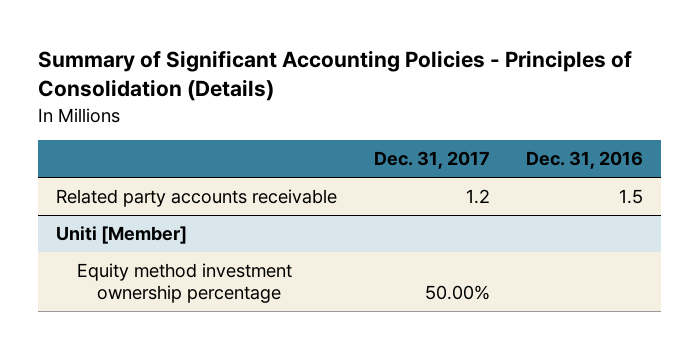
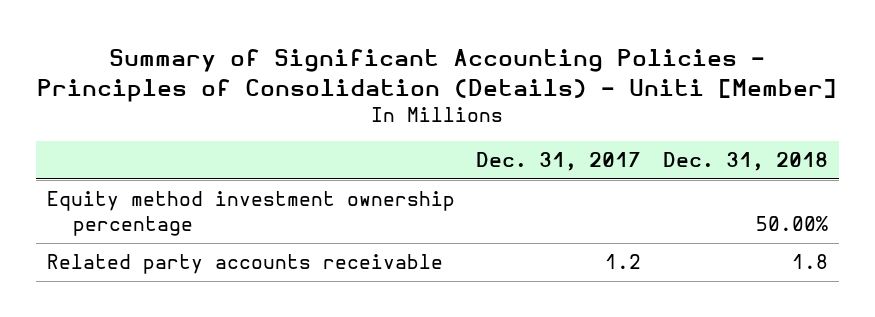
[38,50,633,102] Summary of Significant Accounting Policies - Principles of Consolidation (Details) -> [37,48,838,102] Summary of Significant Accounting Policies - Principles of Consolidation (Details) - Uniti [Member]
[525,151,643,170] Dec. 31, 2016 -> none
none -> [662,151,828,171] Dec. 31, 2018
none -> [46,191,455,237] Equity method investment ownership percentage
[56,226,188,245] Uniti [Member] -> none
[76,263,292,304] Equity method investment ownership percentage -> none

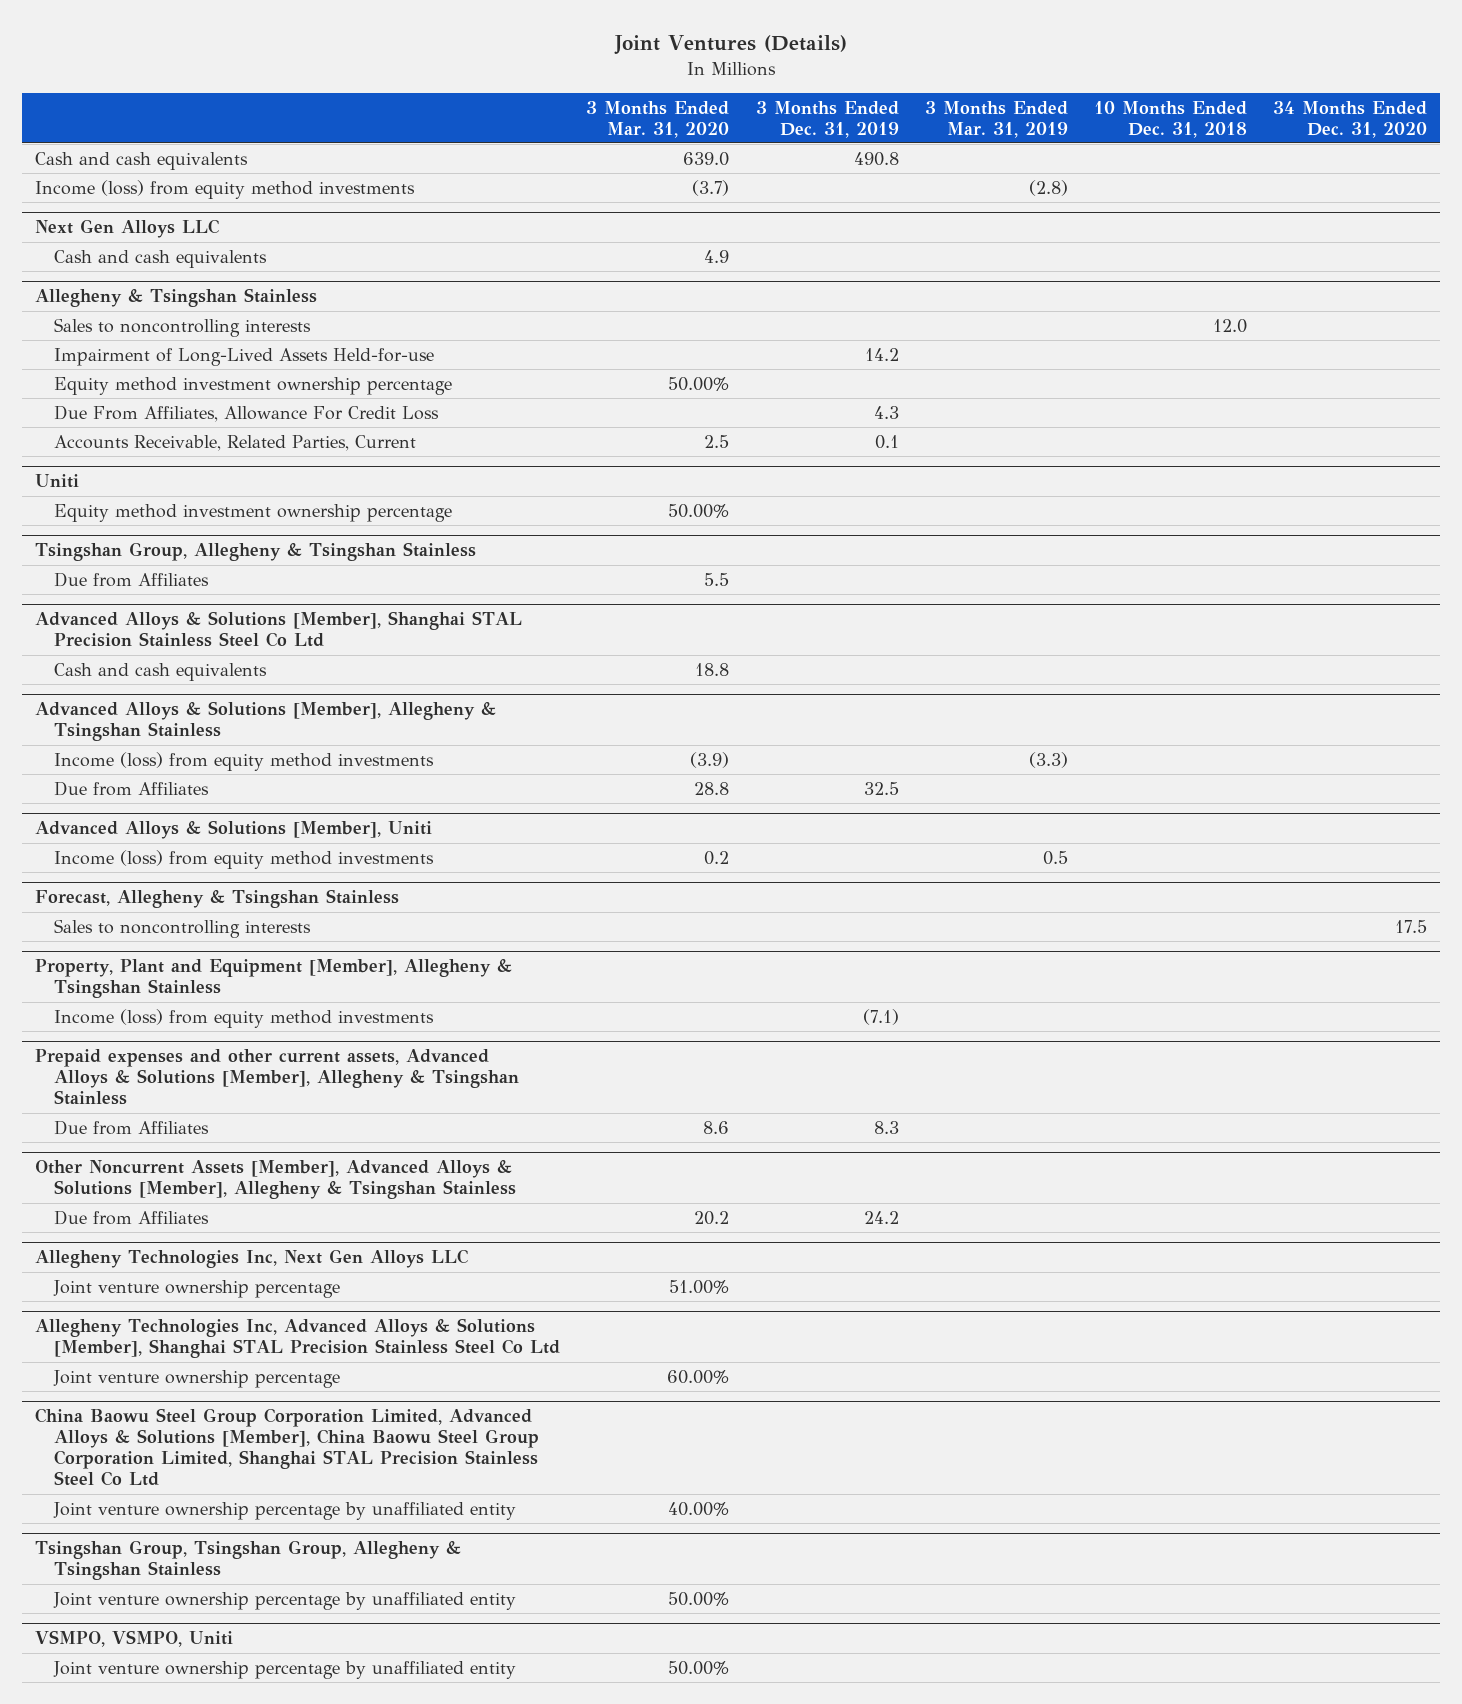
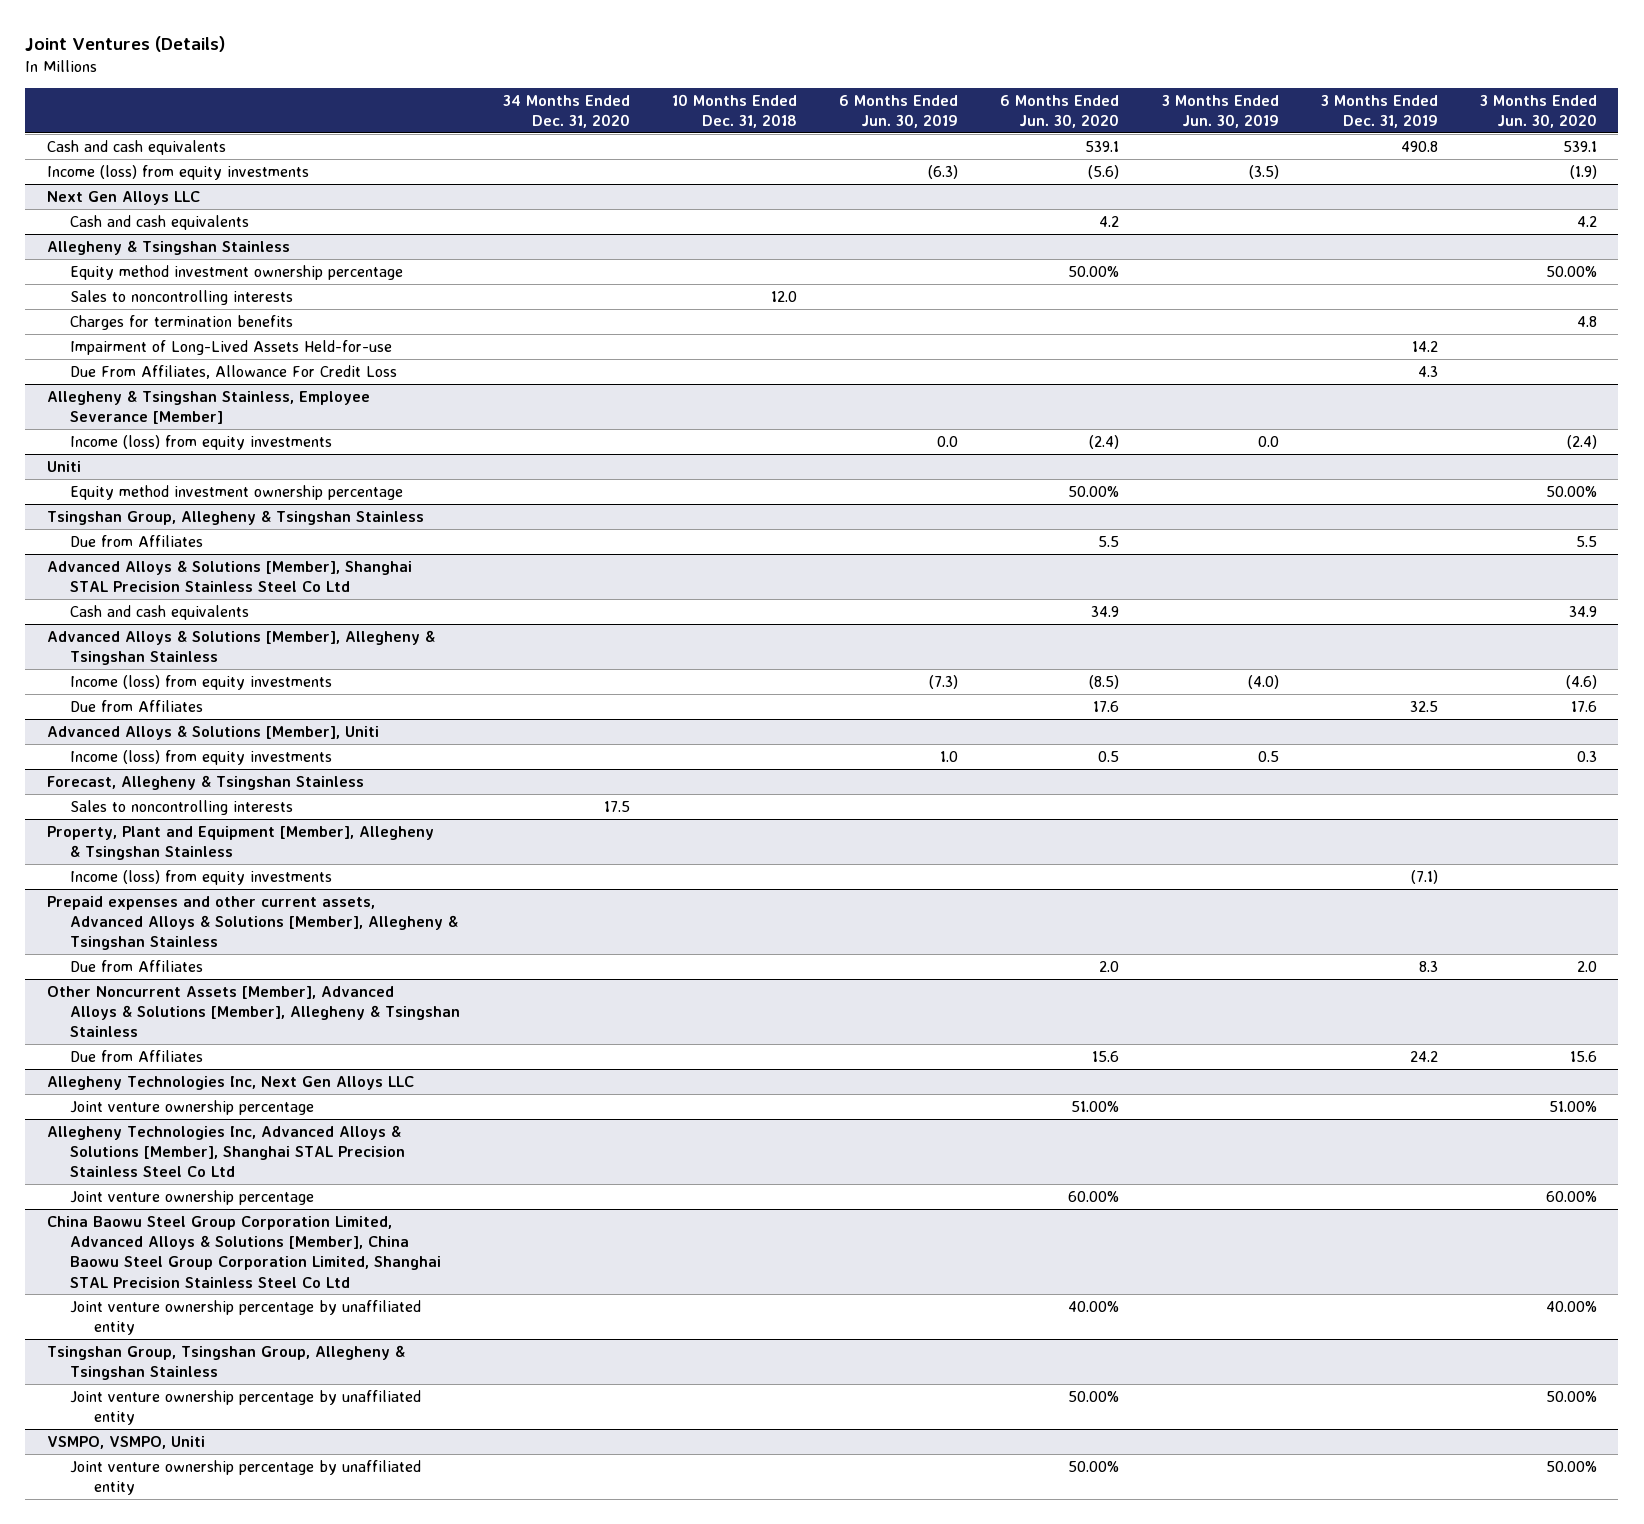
[586,100,730,138] 3 Months Ended Mar. 31, 2020 -> none
[924,100,1068,138] 3 Months Ended Mar. 31, 2019 -> none
none -> [839,94,959,128] 6 Months Ended Jun. 30, 2019
none -> [1000,94,1120,128] 6 Months Ended Jun. 30, 2020
none -> [1161,94,1279,128] 3 Months Ended Jun. 30, 2019
none -> [1480,94,1598,128] 3 Months Ended Jun. 30, 2020
[34,179,415,199] Income (loss) from equity method investments -> [46,164,309,180] Income (loss) from equity investments
[54,376,453,395] Equity method investment ownership percentage -> [70,264,404,280] Equity method investment ownership percentage
none -> [70,314,294,330] Charges for termination benefits
[54,434,417,451] Accounts Receivable, Related Parties, Current -> none
none -> [46,389,370,424] Allegheny & Tsingshan Stainless, Employee Severance [Member]
none -> [70,434,333,450] Income (loss) from equity investments
[54,751,435,771] Income (loss) from equity method investments -> [70,674,333,690] Income (loss) from equity investments
[54,849,435,869] Income (loss) from equity method investments -> [70,749,333,765] Income (loss) from equity investments
[54,1008,435,1028] Income (loss) from equity method investments -> [70,869,333,885] Income (loss) from equity investments

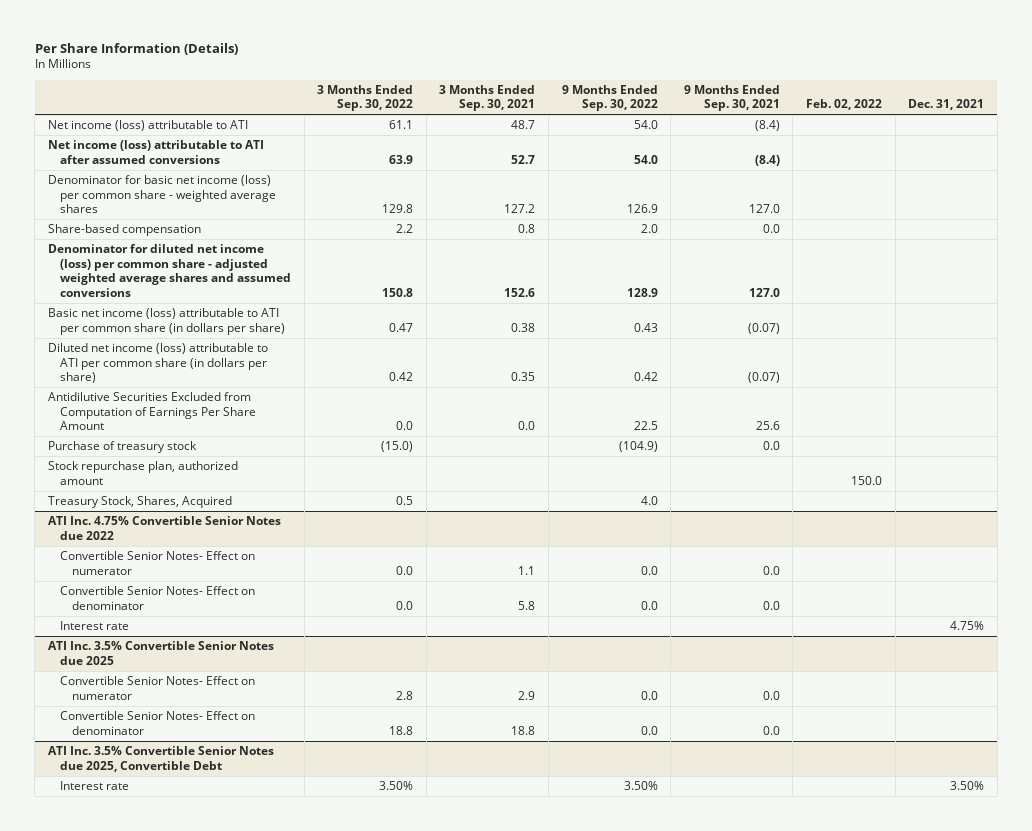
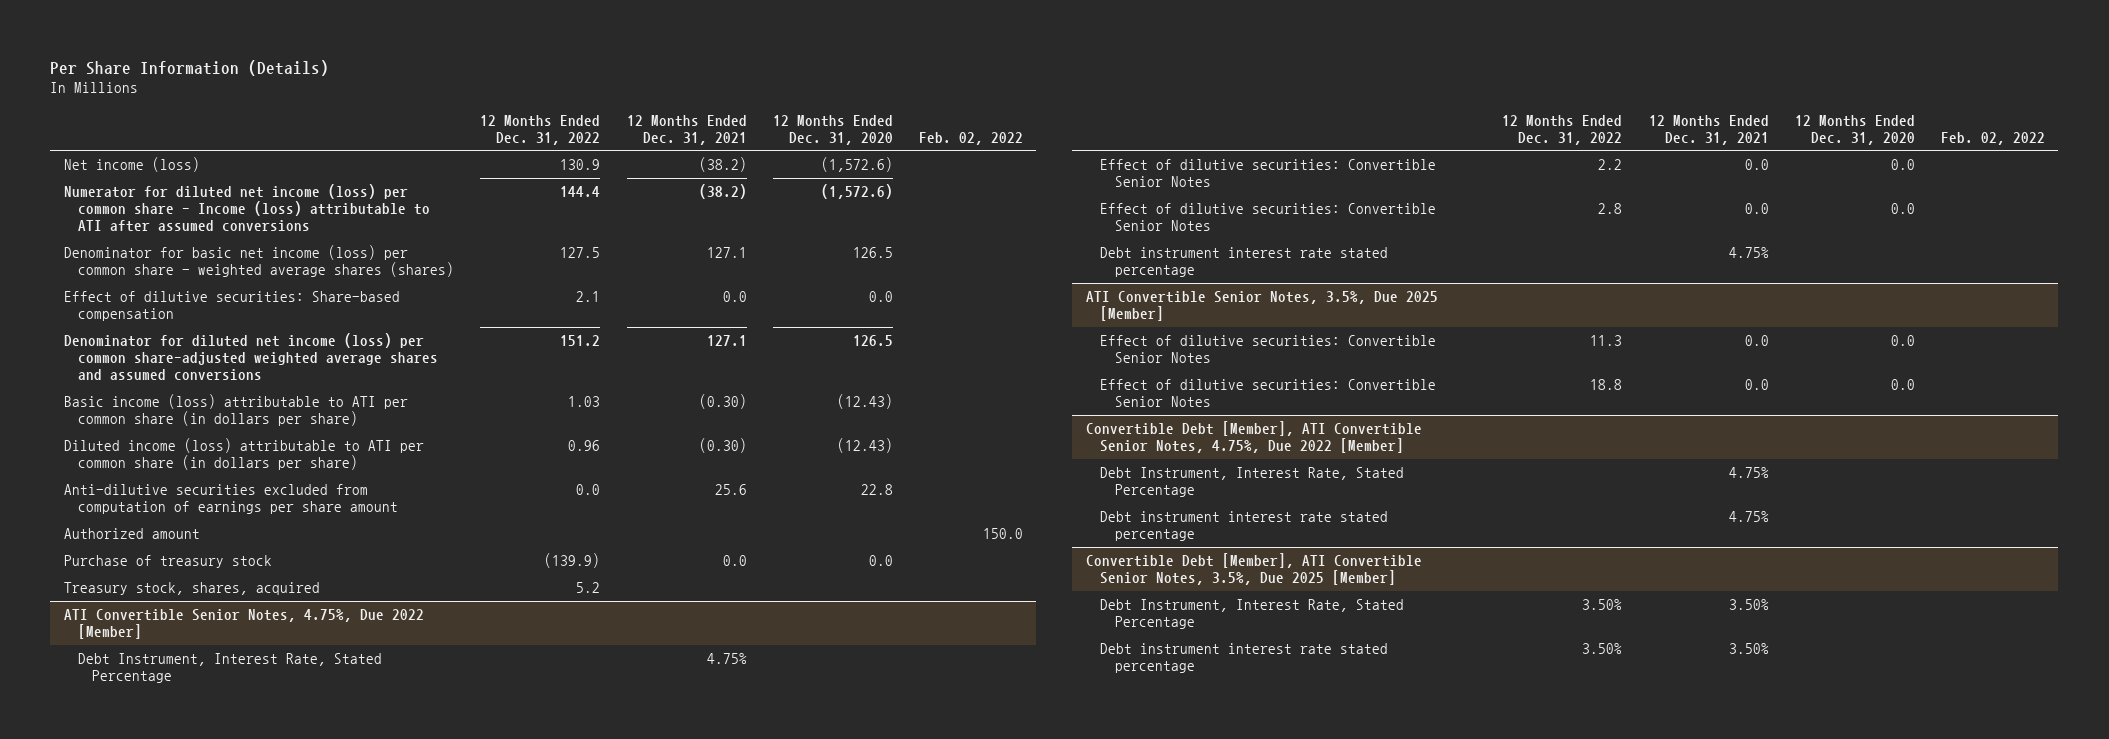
[317,84,414,112] 3 Months Ended Sep. 30, 2022 -> none
[439,84,536,112] 3 Months Ended Sep. 30, 2021 -> none
[561,84,658,112] 9 Months Ended Sep. 30, 2022 -> none
[683,84,780,112] 9 Months Ended Sep. 30, 2021 -> none
[908,99,985,111] Dec. 31, 2021 -> none
none -> [480,114,601,145] 12 Months Ended Dec. 31, 2022
none -> [626,114,747,145] 12 Months Ended Dec. 31, 2021
none -> [772,114,893,145] 12 Months Ended Dec. 31, 2020
[47,119,248,131] Net income (loss) attributable to ATI -> [63,156,200,172] Net income (loss)
[47,139,264,164] Net income (loss) attributable to ATI after assumed conversions -> [63,183,431,233] Numerator for diluted net income (loss) per common share - Income (loss) attributable to ATI after assumed conversions
[47,174,277,214] Denominator for basic net income (loss) per common share - weighted average shares -> [63,244,455,278] Denominator for basic net income (loss) per common share - weighted average shares (shares)
[47,223,201,236] Share-based compensation -> [63,290,400,322] Effect of dilutive securities: Share-based compensation
[47,243,292,298] Denominator for diluted net income (loss) per common share - adjusted weighted average shares and assumed conversions -> [63,332,439,381] Denominator for diluted net income (loss) per common share-adjusted weighted average shares and assumed conversions
[47,307,286,335] Basic net income (loss) attributable to ATI per common share (in dollars per share) -> [63,393,408,427] Basic income (loss) attributable to ATI per common share (in dollars per share)
[47,342,268,384] Diluted net income (loss) attributable to ATI per common share (in dollars per share) -> [63,437,424,471] Diluted income (loss) attributable to ATI per common share (in dollars per share)
[47,391,257,431] Antidilutive Securities Excluded from Computation of Earnings Per Share Amount -> [63,483,399,515] Anti-dilutive securities excluded from computation of earnings per share amount
none -> [63,527,200,539] Authorized amount
[47,460,238,485] Stock repurchase plan, authorized amount -> none
[60,550,256,575] Convertible Senior Notes- Effect on numerator -> none
[60,585,256,610] Convertible Senior Notes- Effect on denominator -> none
[47,640,274,665] ATI Inc. 3.5% Convertible Senior Notes due 2025 -> none
[60,675,256,700] Convertible Senior Notes- Effect on numerator -> none
[60,710,256,735] Convertible Senior Notes- Effect on denominator -> none
[47,495,232,508] Treasury Stock, Shares, Acquired -> [63,581,320,595] Treasury stock, shares, acquired
none -> [63,608,424,640] ATI Convertible Senior Notes, 4.75%, Due 2022 [Member]
none -> [78,652,383,684] Debt Instrument, Interest Rate, Stated Percentage
none -> [1100,158,1437,188] Effect of dilutive securities: Convertible Senior Notes
none -> [1100,202,1437,232] Effect of dilutive securities: Convertible Senior Notes
none -> [1100,246,1389,278] Debt instrument interest rate stated percentage
none -> [1085,290,1438,322] ATI Convertible Senior Notes, 3.5%, Due 2025 [Member]
none -> [1100,334,1437,364] Effect of dilutive securities: Convertible Senior Notes
none -> [1100,378,1437,408] Effect of dilutive securities: Convertible Senior Notes
[47,515,281,540] ATI Inc. 4.75% Convertible Senior Notes due 2022 -> [1085,420,1422,454] Convertible Debt [Member], ATI Convertible Senior Notes, 4.75%, Due 2022 [Member]
[60,620,130,630] Interest rate -> [1100,466,1405,498] Debt Instrument, Interest Rate, Stated Percentage
none -> [1100,510,1389,542] Debt instrument interest rate stated percentage
[47,745,274,772] ATI Inc. 3.5% Convertible Senior Notes due 2025, Convertible Debt -> [1085,552,1422,586] Convertible Debt [Member], ATI Convertible Senior Notes, 3.5%, Due 2025 [Member]
[60,780,130,790] Interest rate -> [1100,598,1405,630] Debt Instrument, Interest Rate, Stated Percentage
none -> [1100,642,1389,674] Debt instrument interest rate stated percentage

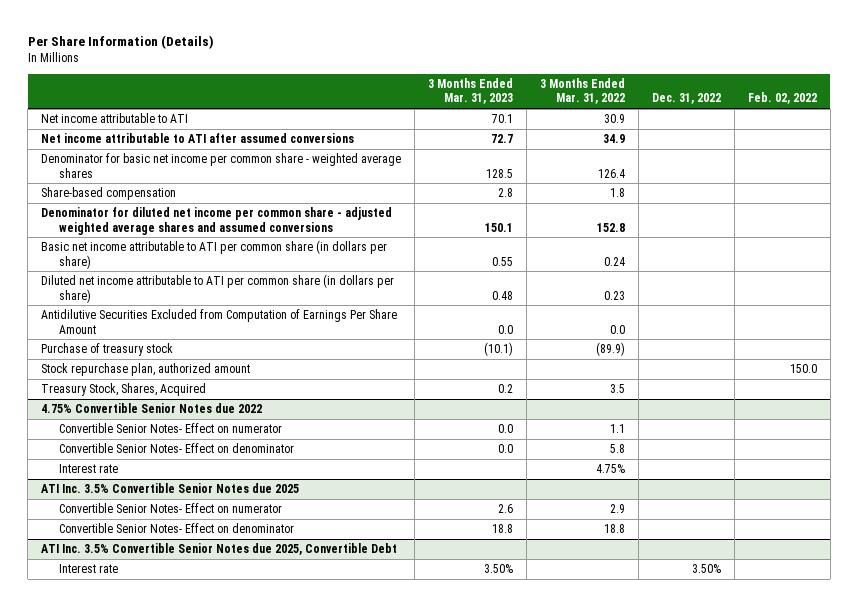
[480,114,601,145] 12 Months Ended Dec. 31, 2022 -> none
[626,114,747,145] 12 Months Ended Dec. 31, 2021 -> none
[772,114,893,145] 12 Months Ended Dec. 31, 2020 -> none
none -> [428,77,514,105] 3 Months Ended Mar. 31, 2023
none -> [539,77,625,105] 3 Months Ended Mar. 31, 2022
none -> [651,93,721,105] Dec. 31, 2022
[63,527,200,539] Authorized amount -> none
[63,156,200,172] Net income (loss) -> [41,112,189,123] Net income attributable to ATI
[63,183,431,233] Numerator for diluted net income (loss) per common share - Income (loss) attributable to ATI after assumed conversions -> [41,132,355,143] Net income attributable to ATI after assumed conversions
[63,244,455,278] Denominator for basic net income (loss) per common share - weighted average shares (shares) -> [41,152,402,178] Denominator for basic net income per common share - weighted average shares
[63,290,400,322] Effect of dilutive securities: Share-based compensation -> [41,186,177,200] Share-based compensation
[63,332,439,381] Denominator for diluted net income (loss) per common share-adjusted weighted average shares and assumed conversions -> [41,206,393,235] Denominator for diluted net income per common share - adjusted weighted average shares and assumed conversions
[63,393,408,427] Basic income (loss) attributable to ATI per common share (in dollars per share) -> [41,239,388,269] Basic net income attributable to ATI per common share (in dollars per share)
[63,437,424,471] Diluted income (loss) attributable to ATI per common share (in dollars per share) -> [41,273,395,303] Diluted net income attributable to ATI per common share (in dollars per share)
[63,483,399,515] Anti-dilutive securities excluded from computation of earnings per share amount -> [41,308,398,334] Antidilutive Securities Excluded from Computation of Earnings Per Share Amount
[63,608,424,640] ATI Convertible Senior Notes, 4.75%, Due 2022 [Member] -> none
[78,652,383,684] Debt Instrument, Interest Rate, Stated Percentage -> none
[1100,158,1437,188] Effect of dilutive securities: Convertible Senior Notes -> none
[1100,202,1437,232] Effect of dilutive securities: Convertible Senior Notes -> none
[1100,246,1389,278] Debt instrument interest rate stated percentage -> none
[1085,290,1438,322] ATI Convertible Senior Notes, 3.5%, Due 2025 [Member] -> none
[1100,334,1437,364] Effect of dilutive securities: Convertible Senior Notes -> none
[1100,378,1437,408] Effect of dilutive securities: Convertible Senior Notes -> none
[1100,510,1389,542] Debt instrument interest rate stated percentage -> none
[1100,642,1389,674] Debt instrument interest rate stated percentage -> none
none -> [41,362,251,376] Stock repurchase plan, authorized amount
[63,581,320,595] Treasury stock, shares, acquired -> [41,382,207,396] Treasury Stock, Shares, Acquired
[1085,420,1422,454] Convertible Debt [Member], ATI Convertible Senior Notes, 4.75%, Due 2022 [Member] -> [41,402,263,413] 4.75% Convertible Senior Notes due 2022
none -> [58,422,282,433] Convertible Senior Notes- Effect on numerator
none -> [58,442,294,453] Convertible Senior Notes- Effect on denominator
[1100,466,1405,498] Debt Instrument, Interest Rate, Stated Percentage -> [58,463,118,473] Interest rate
none -> [41,482,300,493] ATI Inc. 3.5% Convertible Senior Notes due 2025
none -> [58,502,282,513] Convertible Senior Notes- Effect on numerator
none -> [58,522,294,533] Convertible Senior Notes- Effect on denominator
[1085,552,1422,586] Convertible Debt [Member], ATI Convertible Senior Notes, 3.5%, Due 2025 [Member] -> [41,542,398,555] ATI Inc. 3.5% Convertible Senior Notes due 2025, Convertible Debt
[1100,598,1405,630] Debt Instrument, Interest Rate, Stated Percentage -> [58,563,118,573] Interest rate

